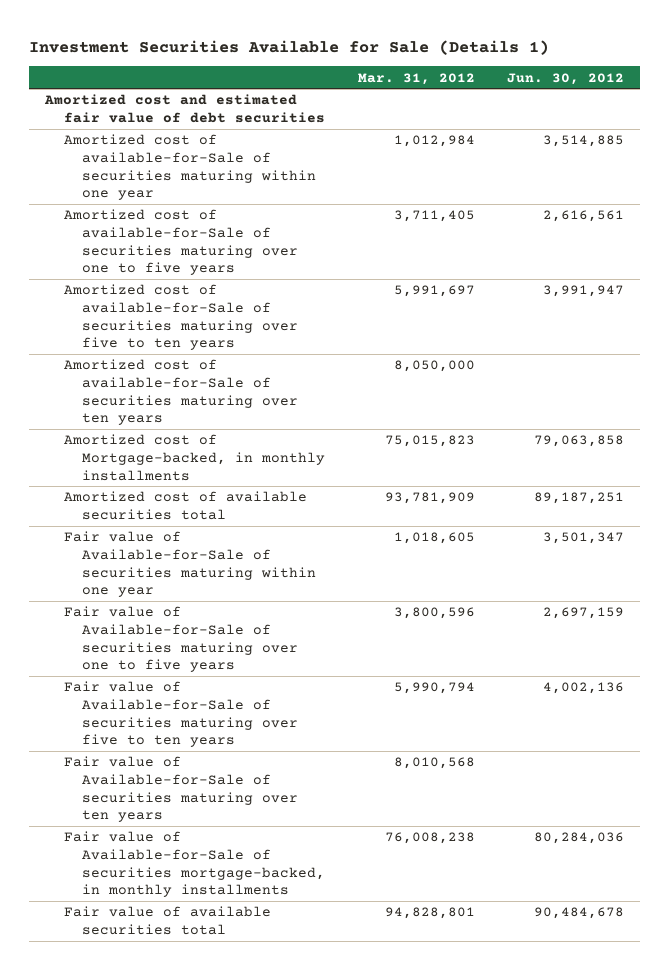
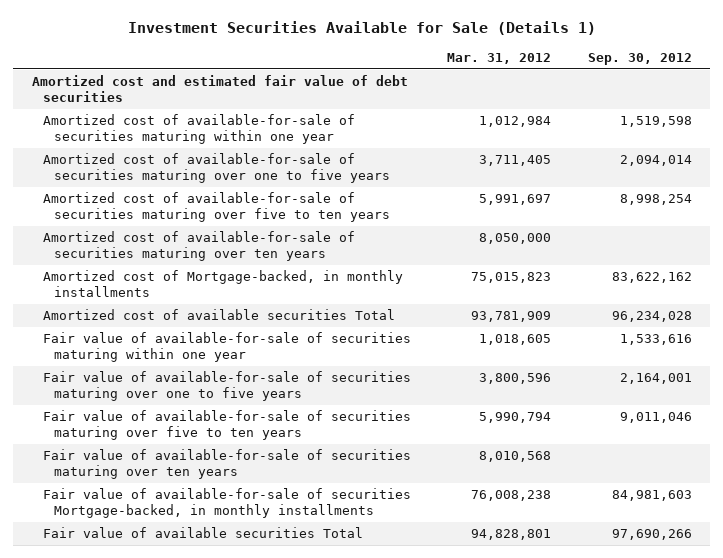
[506,72,624,85] Jun. 30, 2012 -> none
none -> [587,52,692,65] Sep. 30, 2012
[63,134,317,201] Amortized cost of available-for-Sale of securities maturing within one year -> [42,114,355,145] Amortized cost of available-for-sale of securities maturing within one year
[63,209,299,276] Amortized cost of available-for-Sale of securities maturing over one to five years -> [42,153,391,184] Amortized cost of available-for-sale of securities maturing over one to five years
[63,284,299,351] Amortized cost of available-for-Sale of securities maturing over five to ten years -> [42,192,391,223] Amortized cost of available-for-sale of securities maturing over five to ten years
[63,359,299,426] Amortized cost of available-for-Sale of securities maturing over ten years -> [42,231,355,262] Amortized cost of available-for-sale of securities maturing over ten years
[63,491,307,520] Amortized cost of available securities total -> [42,309,395,321] Amortized cost of available securities Total
[63,531,317,598] Fair value of Available-for-Sale of securities maturing within one year -> [42,332,411,363] Fair value of available-for-sale of securities maturing within one year
[63,606,299,673] Fair value of Available-for-Sale of securities maturing over one to five years -> [42,371,411,402] Fair value of available-for-sale of securities maturing over one to five years
[63,681,299,748] Fair value of Available-for-Sale of securities maturing over five to ten years -> [42,410,411,441] Fair value of available-for-sale of securities maturing over five to ten years
[63,756,299,823] Fair value of Available-for-Sale of securities maturing over ten years -> [42,449,411,480] Fair value of available-for-sale of securities maturing over ten years
[63,831,326,898] Fair value of Available-for-Sale of securities mortgage-backed, in monthly installments -> [42,488,411,519] Fair value of available-for-sale of securities Mortgage-backed, in monthly installments
[63,906,271,935] Fair value of available securities total -> [42,527,363,539] Fair value of available securities Total

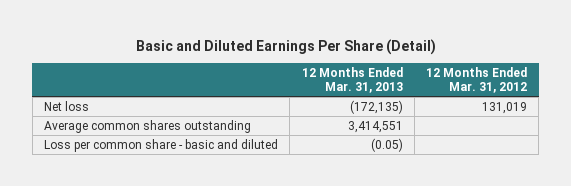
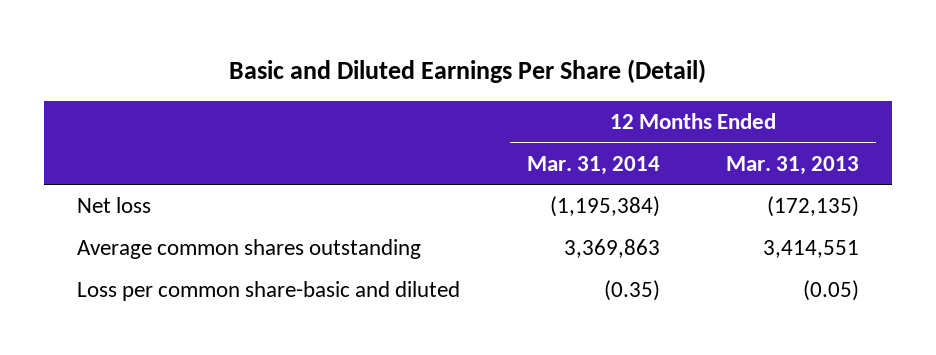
[426,66,528,94] 12 Months Ended Mar. 31, 2012 -> none
none -> [526,155,660,175] Mar. 31, 2014
[44,138,279,152] Loss per common share - basic and diluted -> [77,281,461,302] Loss per common share-basic and diluted

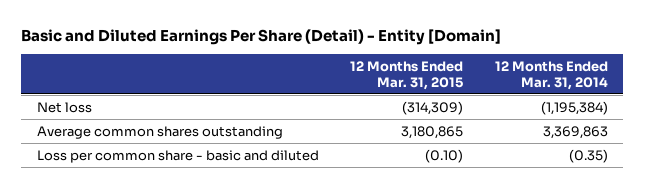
[229,58,707,83] Basic and Diluted Earnings Per Share (Detail) -> [21,29,502,46] Basic and Diluted Earnings Per Share (Detail) - Entity [Domain]
[726,155,860,175] Mar. 31, 2013 -> none
none -> [350,60,464,90] 12 Months Ended Mar. 31, 2015
[77,281,461,302] Loss per common share-basic and diluted -> [36,149,319,163] Loss per common share - basic and diluted

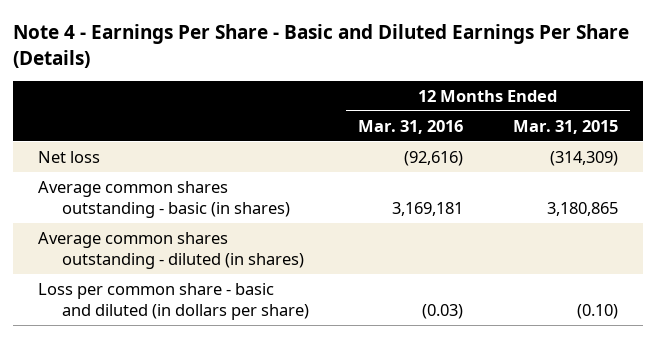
[21,29,502,46] Basic and Diluted Earnings Per Share (Detail) - Entity [Domain] -> [13,23,630,68] Note 4 - Earnings Per Share - Basic and Diluted Earnings Per Share (Details)
[494,60,608,90] 12 Months Ended Mar. 31, 2014 -> none
none -> [358,119,464,134] Mar. 31, 2016
[36,125,283,139] Average common shares outstanding -> [37,180,291,218] Average common shares outstanding - basic (in shares)
none -> [37,231,305,269] Average common shares outstanding - diluted (in shares)
[36,149,319,163] Loss per common share - basic and diluted -> [37,282,310,320] Loss per common share - basic and diluted (in dollars per share)

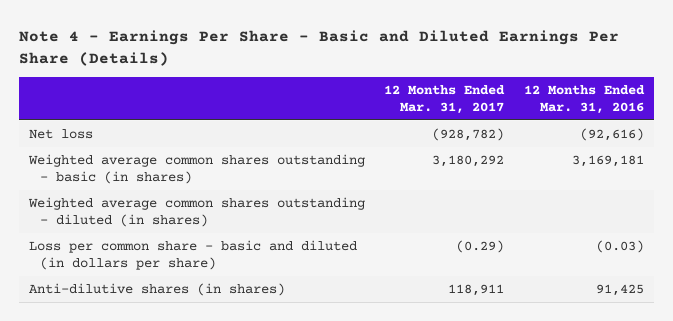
[512,119,618,134] Mar. 31, 2015 -> none
none -> [384,84,506,114] 12 Months Ended Mar. 31, 2017
[37,180,291,218] Average common shares outstanding - basic (in shares) -> [27,153,365,185] Weighted average common shares outstanding - basic (in shares)
[37,231,305,269] Average common shares outstanding - diluted (in shares) -> [27,196,365,228] Weighted average common shares outstanding - diluted (in shares)
none -> [28,282,285,296] Anti-dilutive shares (in shares)

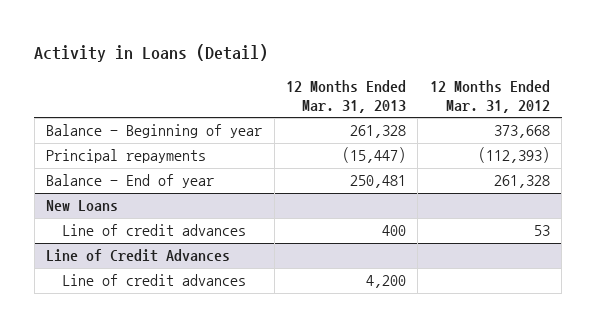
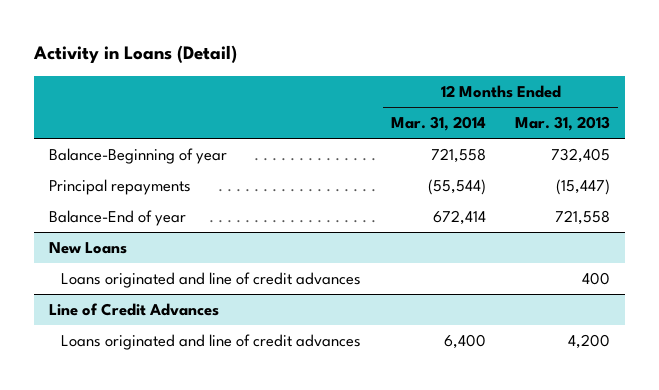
[429,79,550,113] 12 Months Ended Mar. 31, 2012 -> none
none -> [390,116,486,132] Mar. 31, 2014
[46,124,263,139] Balance - Beginning of year -> [48,148,227,165] Balance-Beginning of year
[350,125,407,139] 261,328 -> [551,148,611,164] 732,405
[46,174,215,189] Balance - End of year -> [48,210,186,227] Balance-End of year
[350,175,407,189] 250,481 -> [555,210,611,226] 721,558
[61,224,246,237] Line of credit advances -> [61,272,362,289] Loans originated and line of credit advances
[61,274,246,287] Line of credit advances -> [61,334,362,351] Loans originated and line of credit advances

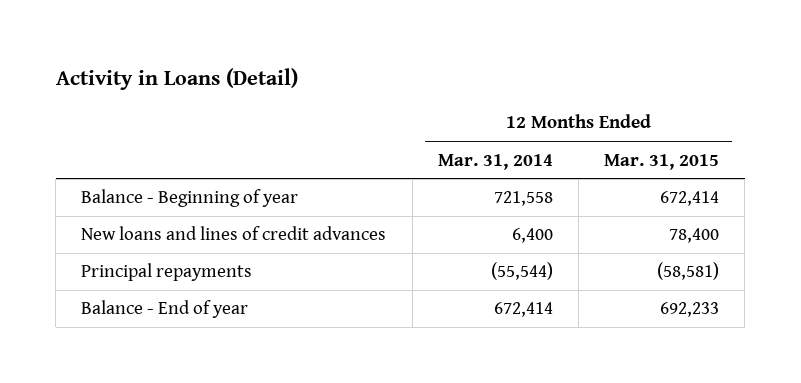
[515,116,611,132] Mar. 31, 2013 -> none
none -> [604,153,720,170] Mar. 31, 2015
[48,148,227,165] Balance-Beginning of year -> [81,189,299,208] Balance - Beginning of year
none -> [81,226,387,241] New loans and lines of credit advances
[48,242,127,255] New Loans -> none
[61,272,362,289] Loans originated and line of credit advances -> none
[48,303,219,317] Line of Credit Advances -> none
[61,334,362,351] Loans originated and line of credit advances -> none
[48,210,186,227] Balance-End of year -> [81,300,249,319] Balance - End of year

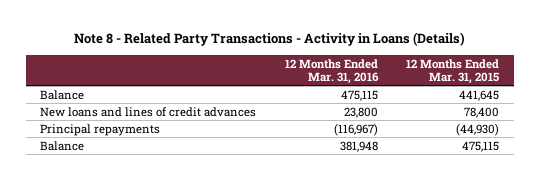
[55,67,298,90] Activity in Loans (Detail) -> [73,32,465,47] Note 8 - Related Party Transactions - Activity in Loans (Details)
[437,153,553,170] Mar. 31, 2014 -> none
none -> [284,58,379,84] 12 Months Ended Mar. 31, 2016
[81,189,299,208] Balance - Beginning of year -> [40,89,85,100] Balance
[660,191,720,207] 672,414 -> [459,89,500,101] 441,645
[657,262,720,281] (58,581) -> [456,122,500,136] (44,930)
[81,300,249,319] Balance - End of year -> [40,140,85,151] Balance
[660,302,720,318] 692,233 -> [462,140,500,152] 475,115

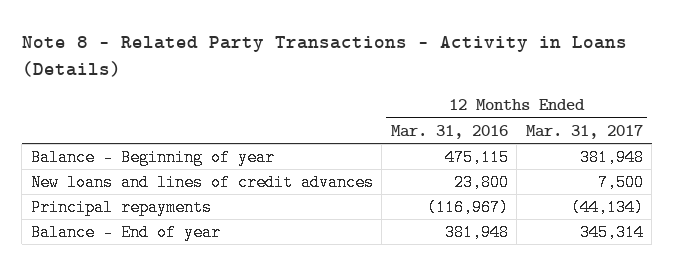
[406,58,500,84] 12 Months Ended Mar. 31, 2015 -> none
none -> [525,124,643,139] Mar. 31, 2017
[40,89,85,100] Balance -> [30,148,275,166] Balance - Beginning of year
[40,140,85,151] Balance -> [30,223,221,241] Balance - End of year

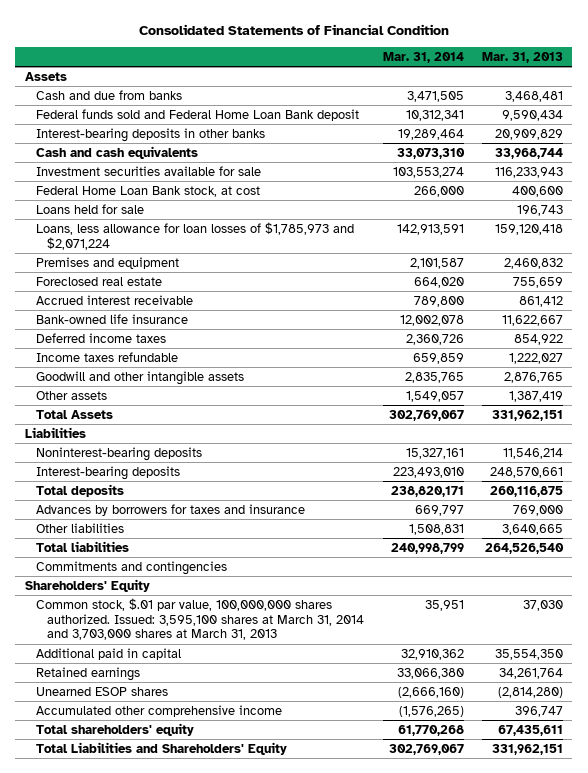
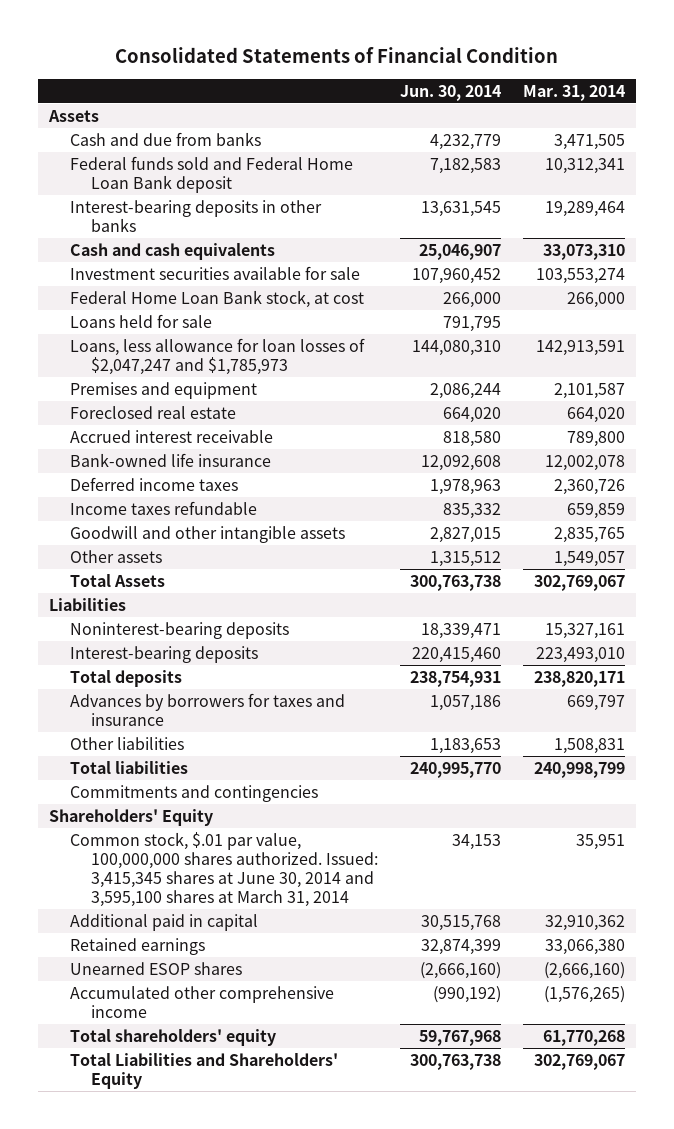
[481,51,563,63] Mar. 31, 2013 -> none
none -> [399,84,501,101] Jun. 30, 2014
[35,221,354,250] Loans, less allowance for loan losses of $1,785,973 and $2,071,224 -> [70,337,366,375] Loans, less allowance for loan losses of $2,047,247 and $1,785,973
[35,597,365,641] Common stock, $.01 par value, 100,000,000 shares authorized. Issued: 3,595,100 shares at March 31, 2014 and 3,703,000 shares at March 31, 2013 -> [70,831,378,907] Common stock, $.01 par value, 100,000,000 shares authorized. Issued: 3,415,345 shares at June 30, 2014 and 3,595,100 shares at March 31, 2014

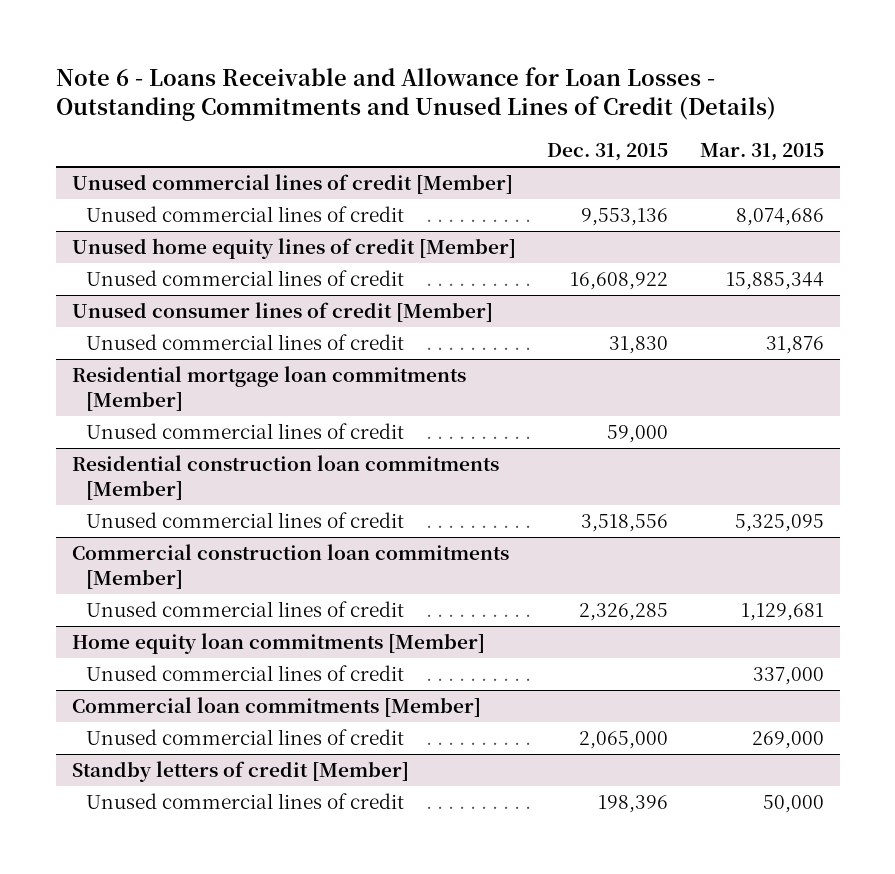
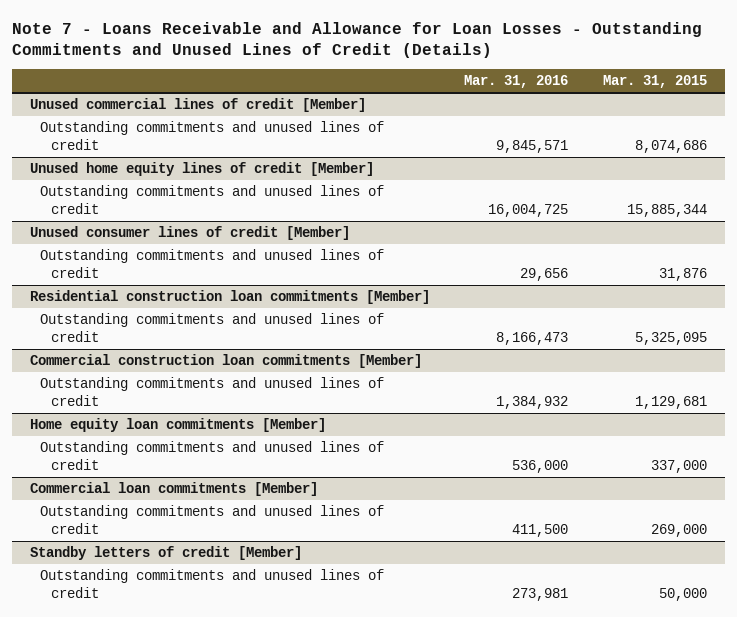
[55,66,776,122] Note 6 - Loans Receivable and Allowance for Loan Losses - Outstanding Commitments and Unused Lines of Credit (Details) -> [12,21,703,59] Note 7 - Loans Receivable and Allowance for Loan Losses - Outstanding Commitments and Unused Lines of Credit (Details)
[547,143,669,162] Dec. 31, 2015 -> none
none -> [464,75,569,89] Mar. 31, 2016
[86,205,405,222] Unused commercial lines of credit -> [40,121,385,150] Outstanding commitments and unused lines of credit
[86,269,405,286] Unused commercial lines of credit -> [40,185,385,214] Outstanding commitments and unused lines of credit
[71,365,466,411] Residential mortgage loan commitments [Member] -> none
[86,422,405,439] Unused commercial lines of credit -> none
[86,333,405,350] Unused commercial lines of credit -> [40,249,385,278] Outstanding commitments and unused lines of credit
[86,511,405,528] Unused commercial lines of credit -> [40,313,385,342] Outstanding commitments and unused lines of credit
[86,600,405,617] Unused commercial lines of credit -> [40,377,385,406] Outstanding commitments and unused lines of credit
[86,664,405,681] Unused commercial lines of credit -> [40,441,385,470] Outstanding commitments and unused lines of credit
[86,728,405,745] Unused commercial lines of credit -> [40,505,385,534] Outstanding commitments and unused lines of credit
[86,792,405,809] Unused commercial lines of credit -> [40,569,385,598] Outstanding commitments and unused lines of credit

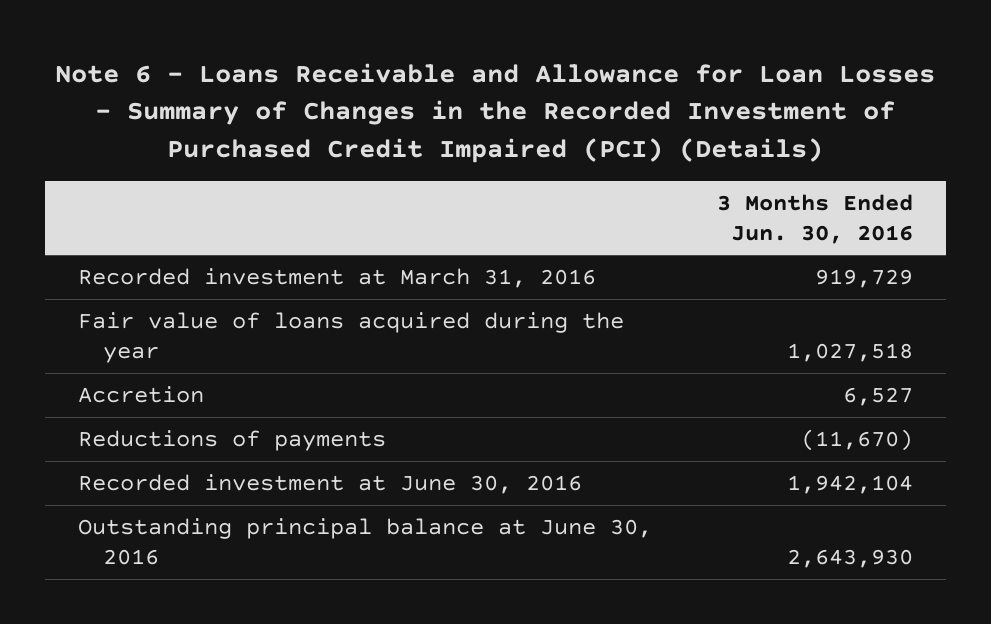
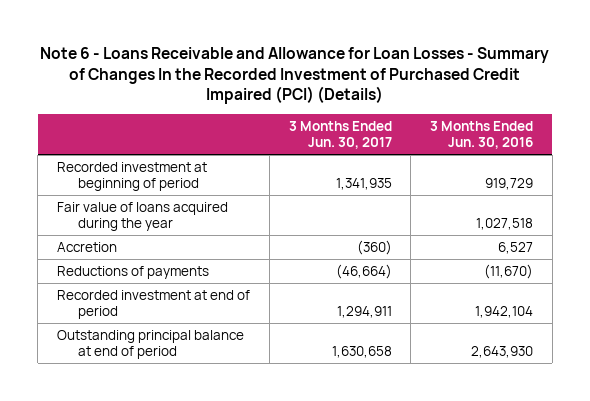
[55,63,936,163] Note 6 - Loans Receivable and Allowance for Loan Losses - Summary of Changes in the Recorded Investment of Purchased Credit Impaired (PCI) (Details) -> [40,46,550,105] Note 6 - Loans Receivable and Allowance for Loan Losses - Summary of Changes In the Recorded Investment of Purchased Credit Impaired (PCI) (Details)
none -> [288,121,392,149] 3 Months Ended Jun. 30, 2017
[77,267,596,288] Recorded investment at March 31, 2016 -> [57,162,208,191] Recorded investment at beginning of period
[77,473,582,494] Recorded investment at June 30, 2016 -> [57,290,251,319] Recorded investment at end of period
[77,517,652,565] Outstanding principal balance at June 30, 2016 -> [57,330,245,359] Outstanding principal balance at end of period

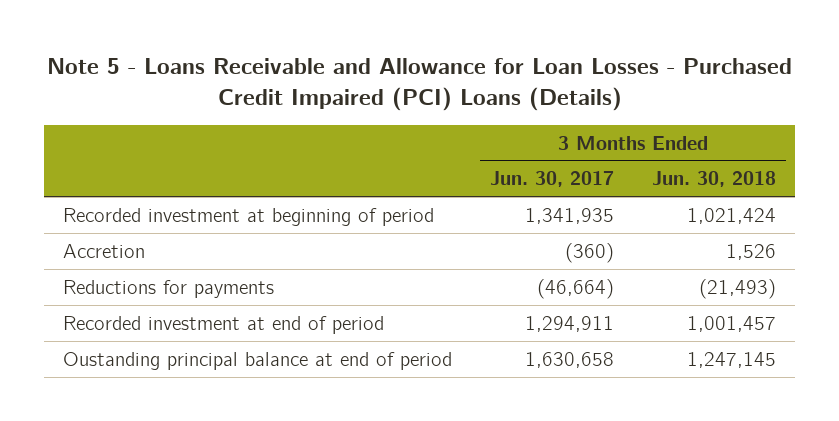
[40,46,550,105] Note 6 - Loans Receivable and Allowance for Loan Losses - Summary of Changes In the Recorded Investment of Purchased Credit Impaired (PCI) (Details) -> [46,58,792,112] Note 5 - Loans Receivable and Allowance for Loan Losses - Purchased Credit Impaired (PCI) Loans (Details)
[430,121,534,149] 3 Months Ended Jun. 30, 2016 -> none
none -> [652,171,777,188] Jun. 30, 2018
[57,202,229,231] Fair value of loans acquired during the year -> none
[57,266,210,280] Reductions of payments -> [62,279,274,298] Reductions for payments
[57,330,245,359] Outstanding principal balance at end of period -> [62,351,452,370] Oustanding principal balance at end of period

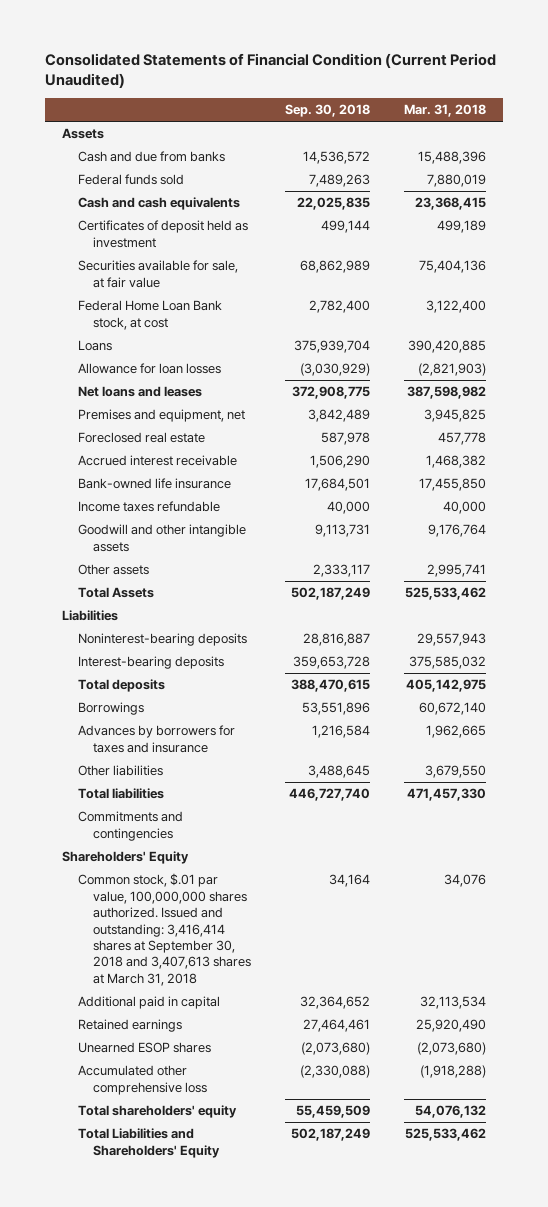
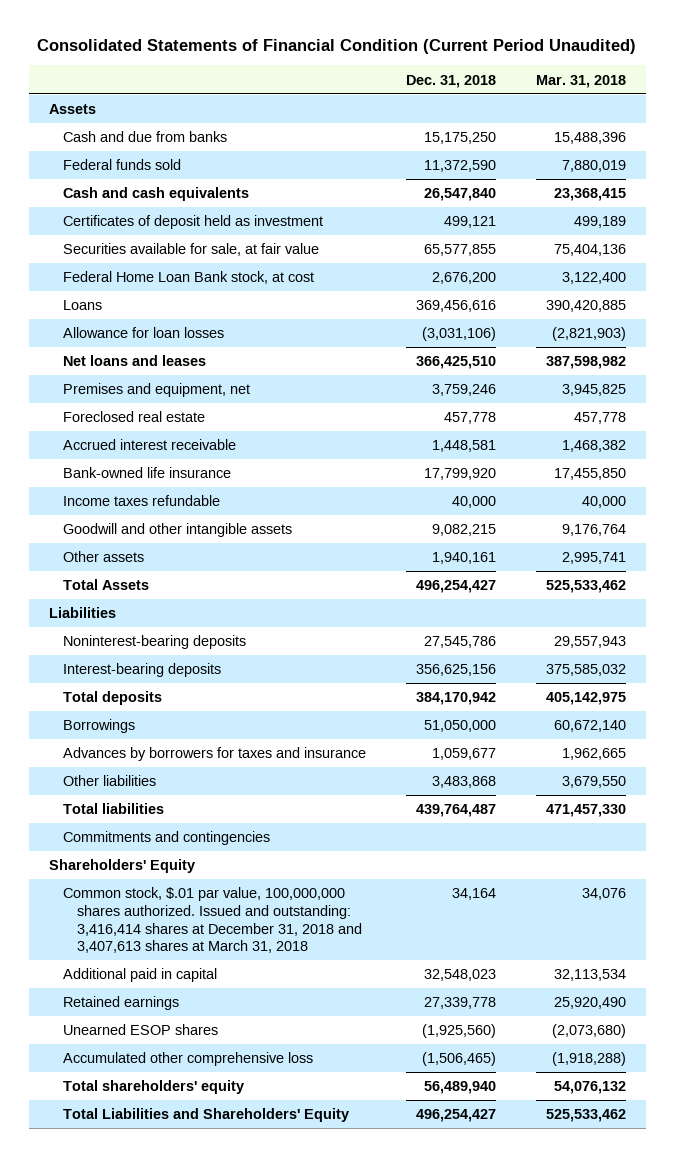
[285,104,371,118] Sep. 30, 2018 -> none
none -> [405,74,496,88] Dec. 31, 2018
[77,873,251,986] Common stock, $.01 par value, 100,000,000 shares authorized. Issued and outstanding: 3,416,414 shares at September 30, 2018 and 3,407,613 shares at March 31, 2018 -> [63,887,363,954] Common stock, $.01 par value, 100,000,000 shares authorized. Issued and outstanding: 3,416,414 shares at December 31, 2018 and 3,407,613 shares at March 31, 2018

